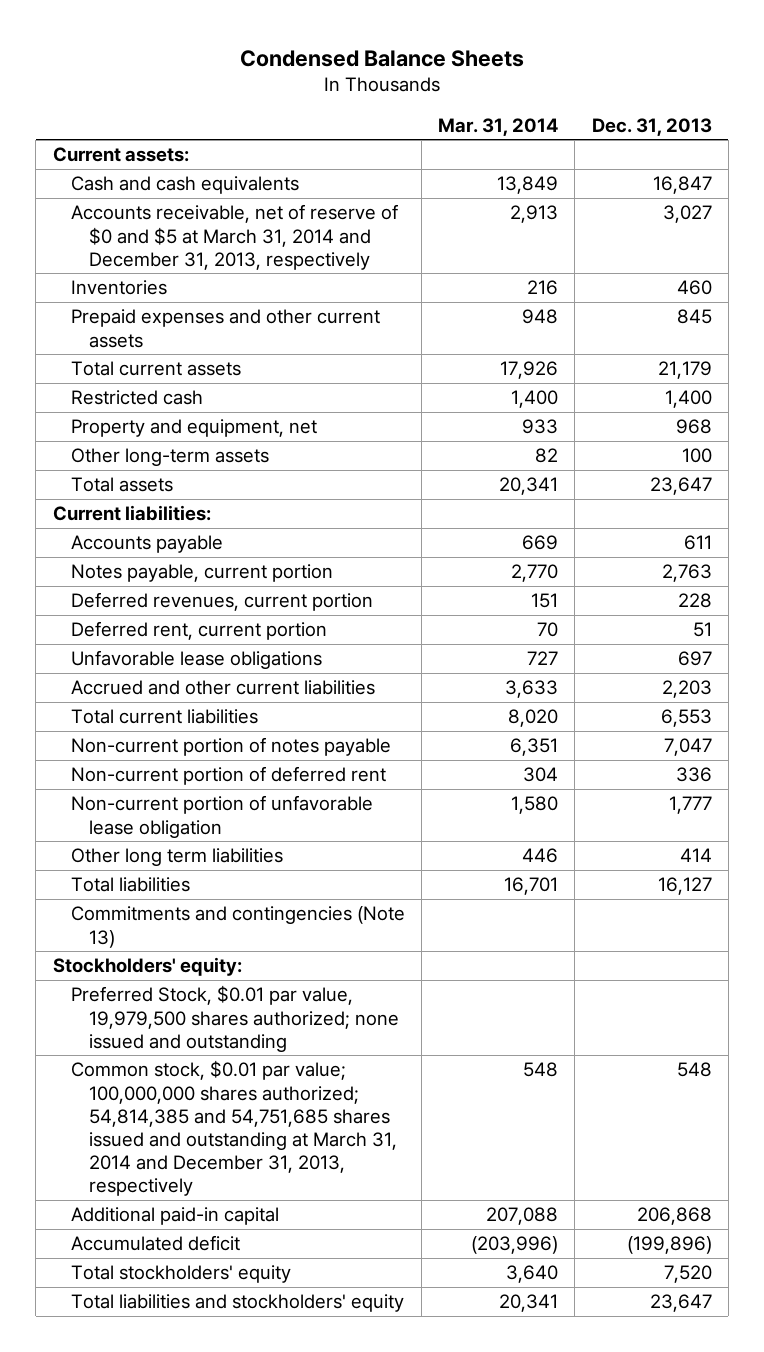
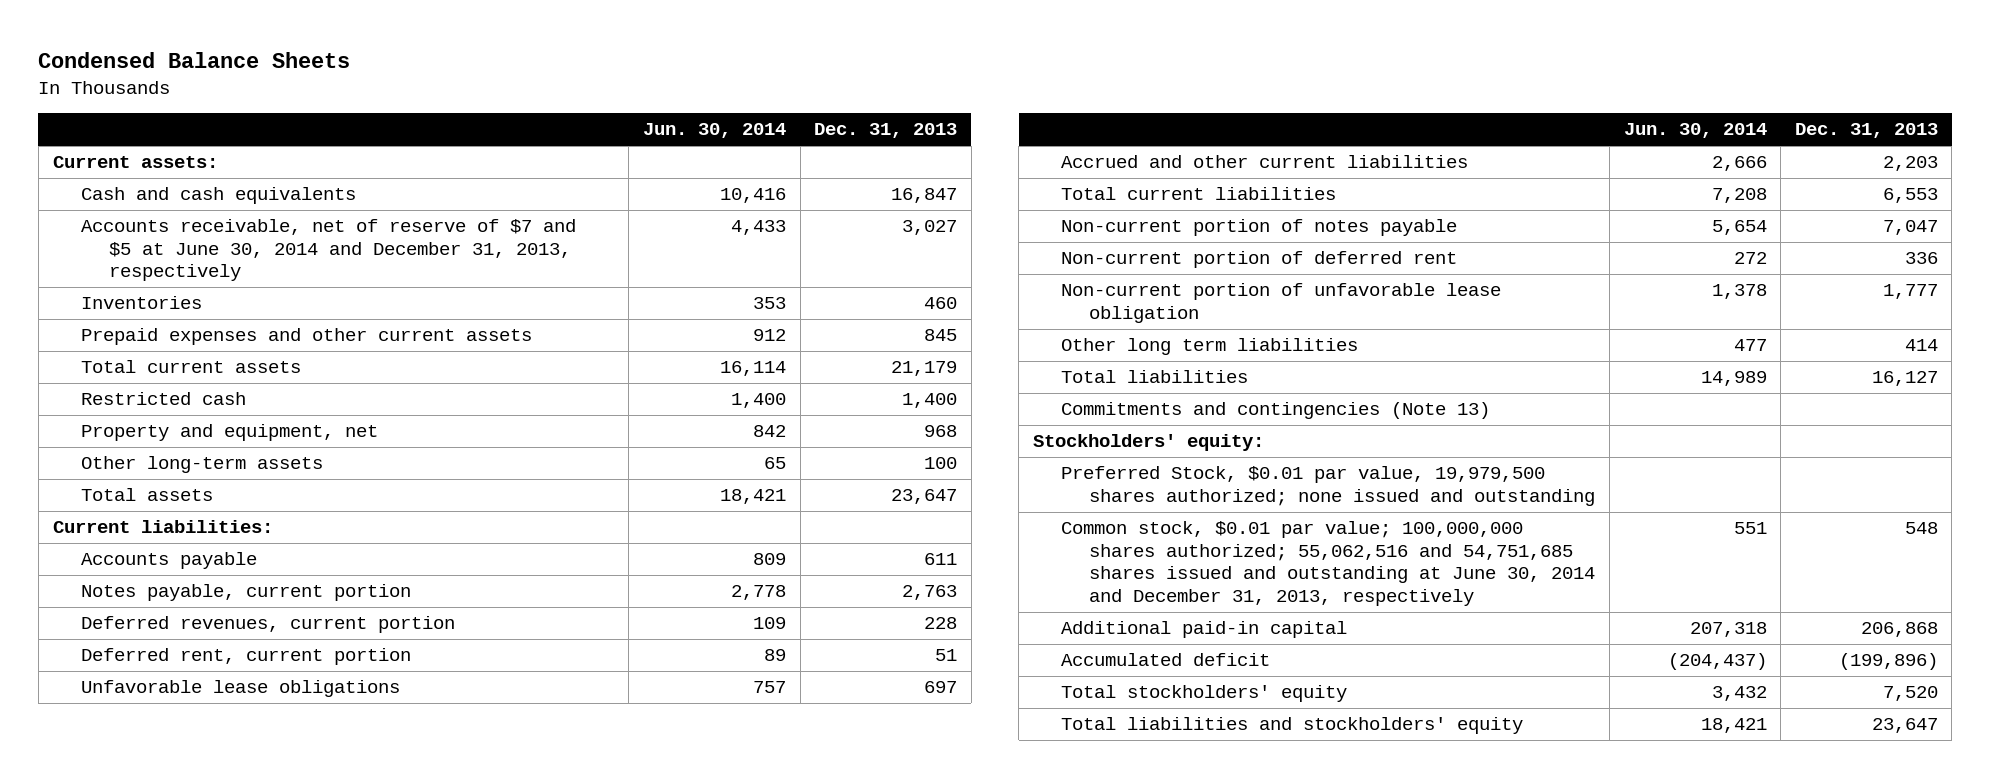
[438,117,559,136] Mar. 31, 2014 -> none
none -> [643,123,787,139] Jun. 30, 2014
[70,204,398,270] Accounts receivable, net of reserve of $0 and $5 at March 31, 2014 and December 31, 2013, respectively -> [80,219,576,282] Accounts receivable, net of reserve of $7 and $5 at June 30, 2014 and December 31, 2013, respectively
[70,1060,398,1197] Common stock, $0.01 par value; 100,000,000 shares authorized; 54,814,385 and 54,751,685 shares issued and outstanding at March 31, 2014 and December 31, 2013, respectively -> [1061,521,1596,606] Common stock, $0.01 par value; 100,000,000 shares authorized; 55,062,516 and 54,751,685 shares issued and outstanding at June 30, 2014 and December 31, 2013, respectively

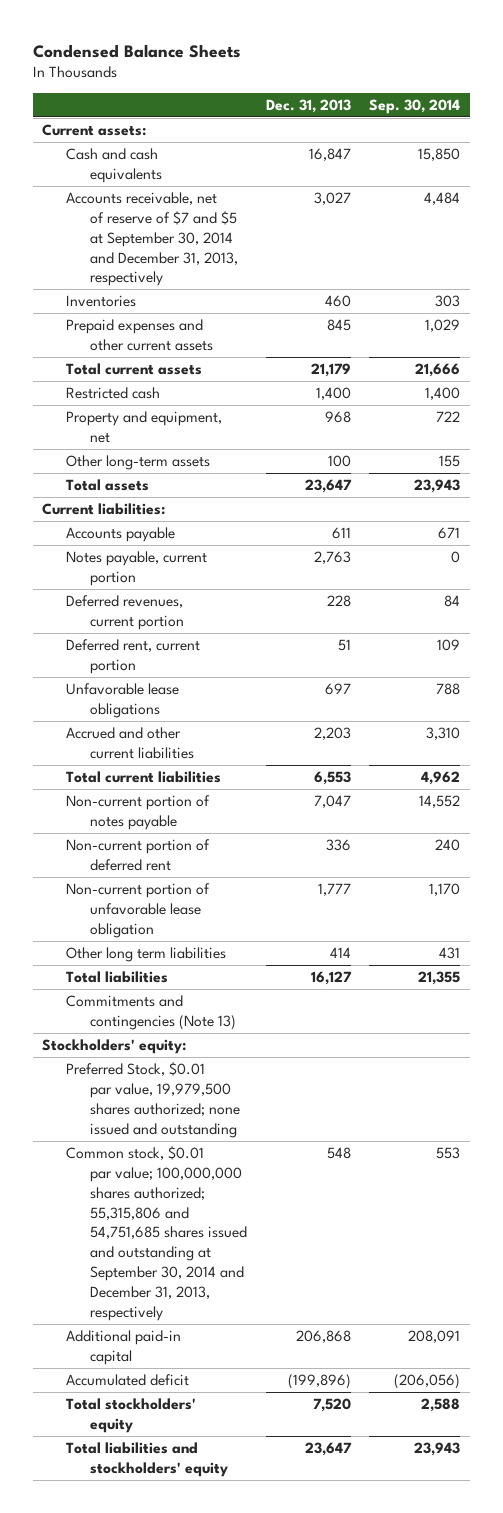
[643,123,787,139] Jun. 30, 2014 -> none
none -> [369,98,461,114] Sep. 30, 2014
[80,219,576,282] Accounts receivable, net of reserve of $7 and $5 at June 30, 2014 and December 31, 2013, respectively -> [66,192,239,287] Accounts receivable, net of reserve of $7 and $5 at September 30, 2014 and December 31, 2013, respectively
[1061,521,1596,606] Common stock, $0.01 par value; 100,000,000 shares authorized; 55,062,516 and 54,751,685 shares issued and outstanding at June 30, 2014 and December 31, 2013, respectively -> [66,1146,248,1321] Common stock, $0.01 par value; 100,000,000 shares authorized; 55,315,806 and 54,751,685 shares issued and outstanding at September 30, 2014 and December 31, 2013, respectively

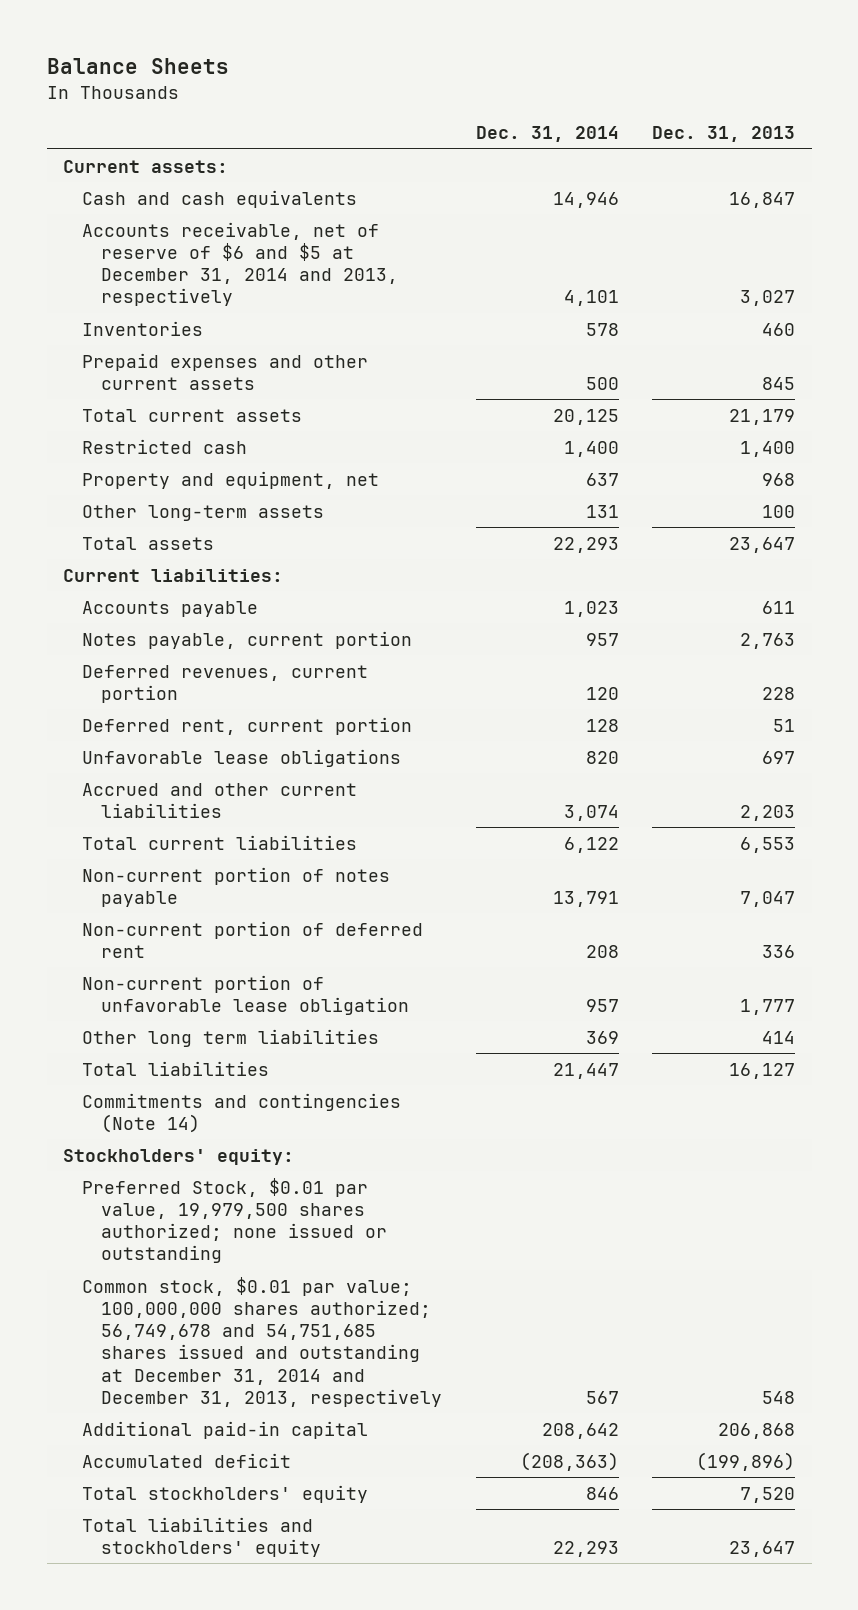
[33,43,242,58] Condensed Balance Sheets -> [46,58,229,75] Balance Sheets
[369,98,461,114] Sep. 30, 2014 -> none
none -> [475,126,619,143] Dec. 31, 2014
[66,192,239,287] Accounts receivable, net of reserve of $7 and $5 at September 30, 2014 and December 31, 2013, respectively -> [82,221,399,307] Accounts receivable, net of reserve of $6 and $5 at December 31, 2014 and 2013, respectively
[66,995,237,1030] Commitments and contingencies (Note 13) -> [82,1092,402,1133] Commitments and contingencies (Note 14)
[66,1062,241,1138] Preferred Stock, $0.01 par value, 19,979,500 shares authorized; none issued and outstanding -> [82,1177,388,1264] Preferred Stock, $0.01 par value, 19,979,500 shares authorized; none issued or outstanding
[66,1146,248,1321] Common stock, $0.01 par value; 100,000,000 shares authorized; 55,315,806 and 54,751,685 shares issued and outstanding at September 30, 2014 and December 31, 2013, respectively -> [82,1276,443,1407] Common stock, $0.01 par value; 100,000,000 shares authorized; 56,749,678 and 54,751,685 shares issued and outstanding at December 31, 2014 and December 31, 2013, respectively

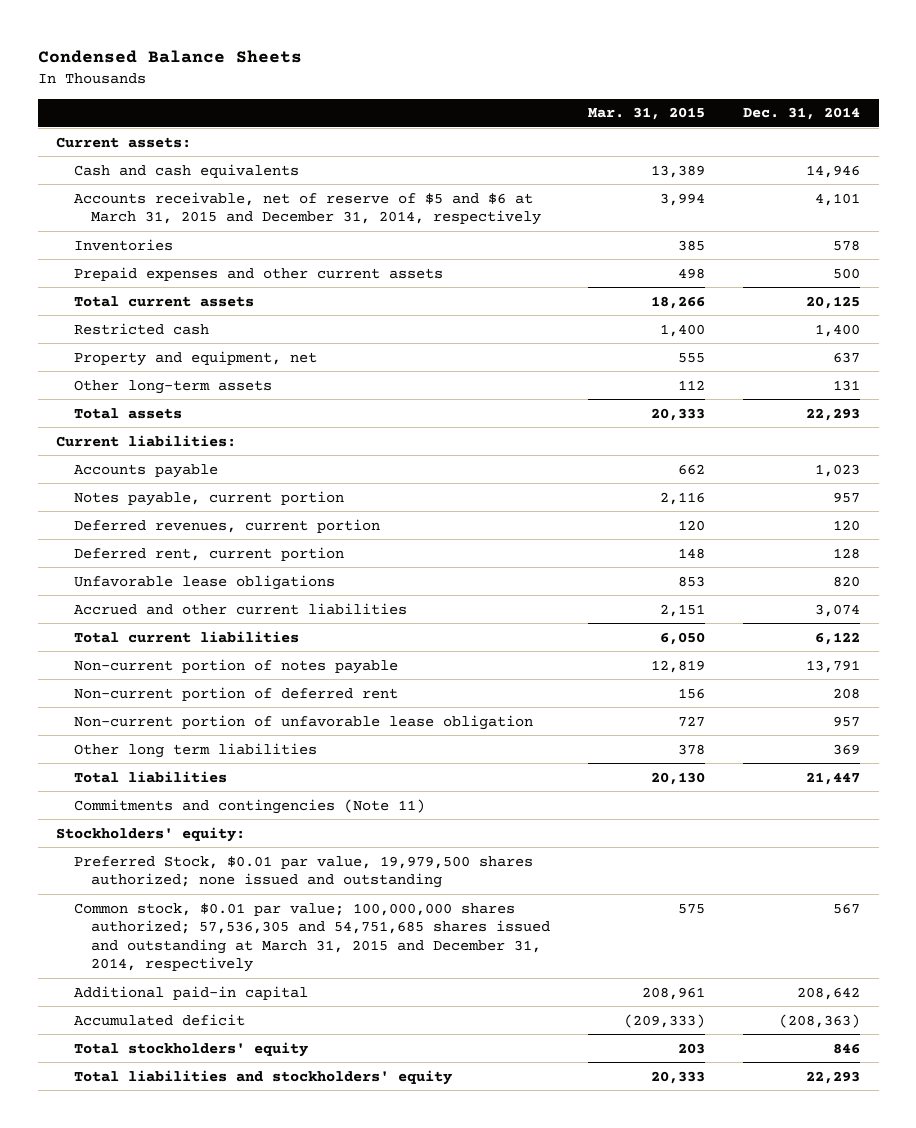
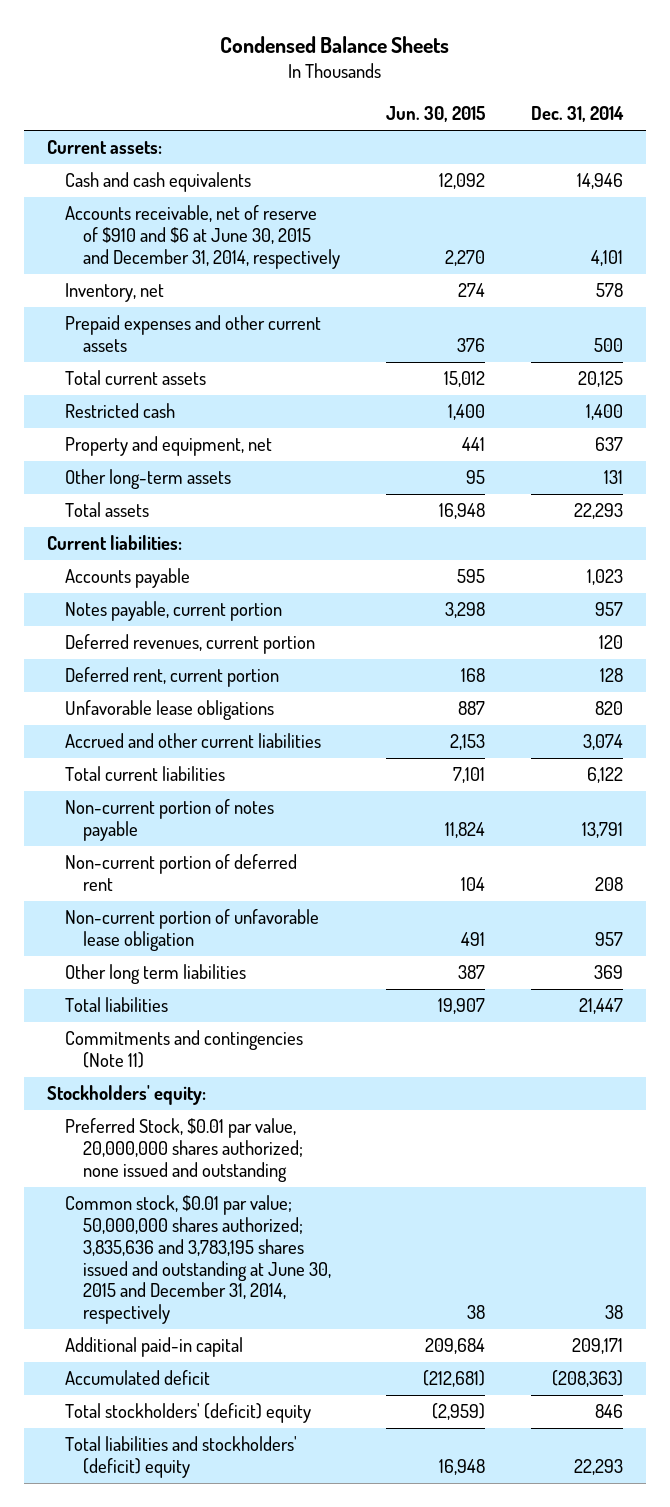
[588,107,706,121] Mar. 31, 2015 -> none
none -> [386,106,486,123] Jun. 30, 2015
[73,191,542,226] Accounts receivable, net of reserve of $5 and $6 at March 31, 2015 and December 31, 2014, respectively -> [65,205,341,269] Accounts receivable, net of reserve of $910 and $6 at June 30, 2015 and December 31, 2014, respectively
[73,238,173,251] Inventories -> [65,283,165,303] Inventory, net
[73,855,533,889] Preferred Stock, $0.01 par value, 19,979,500 shares authorized; none issued and outstanding -> [65,1118,304,1182] Preferred Stock, $0.01 par value, 20,000,000 shares authorized; none issued and outstanding
[73,902,551,973] Common stock, $0.01 par value; 100,000,000 shares authorized; 57,536,305 and 54,751,685 shares issued and outstanding at March 31, 2015 and December 31, 2014, respectively -> [65,1195,332,1325] Common stock, $0.01 par value; 50,000,000 shares authorized; 3,835,636 and 3,783,195 shares issued and outstanding at June 30, 2015 and December 31, 2014, respectively
[833,902,861,914] 567 -> [605,1305,624,1320] 38
[797,986,861,1000] 208,642 -> [572,1338,624,1355] 209,171
[73,1041,308,1057] Total stockholders' equity -> [65,1403,312,1424] Total stockholders' (deficit) equity
[73,1069,452,1085] Total liabilities and stockholders' equity -> [65,1436,298,1479] Total liabilities and stockholders' (deficit) equity

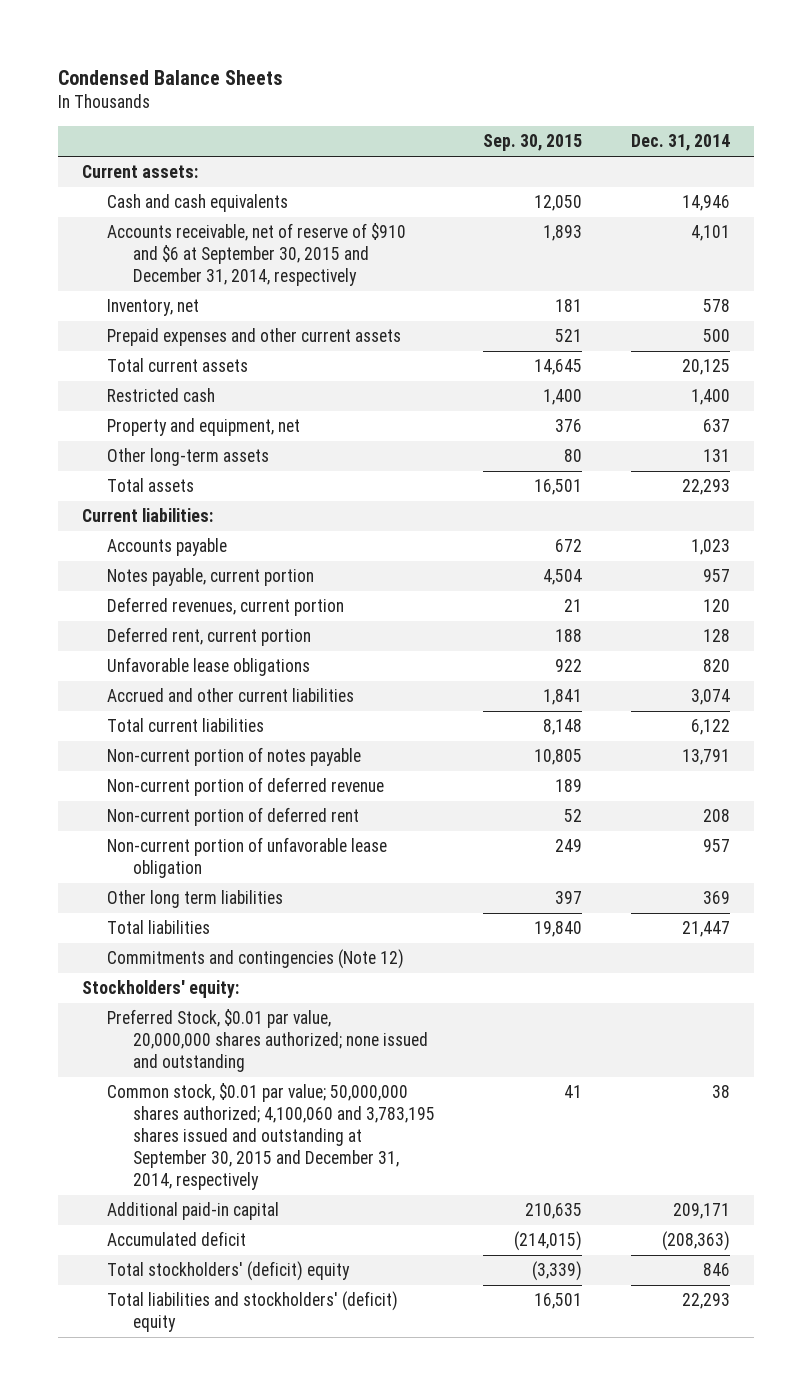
[386,106,486,123] Jun. 30, 2015 -> none
none -> [483,134,583,152] Sep. 30, 2015
[65,205,341,269] Accounts receivable, net of reserve of $910 and $6 at June 30, 2015 and December 31, 2014, respectively -> [107,223,407,287] Accounts receivable, net of reserve of $910 and $6 at September 30, 2015 and December 31, 2014, respectively
none -> [107,777,385,797] Non-current portion of deferred revenue
[65,1030,304,1069] Commitments and contingencies (Note 11) -> [107,949,405,970] Commitments and contingencies (Note 12)
[65,1195,332,1325] Common stock, $0.01 par value; 50,000,000 shares authorized; 3,835,636 and 3,783,195 shares issued and outstanding at June 30, 2015 and December 31, 2014, respectively -> [107,1083,435,1191] Common stock, $0.01 par value; 50,000,000 shares authorized; 4,100,060 and 3,783,195 shares issued and outstanding at September 30, 2015 and December 31, 2014, respectively

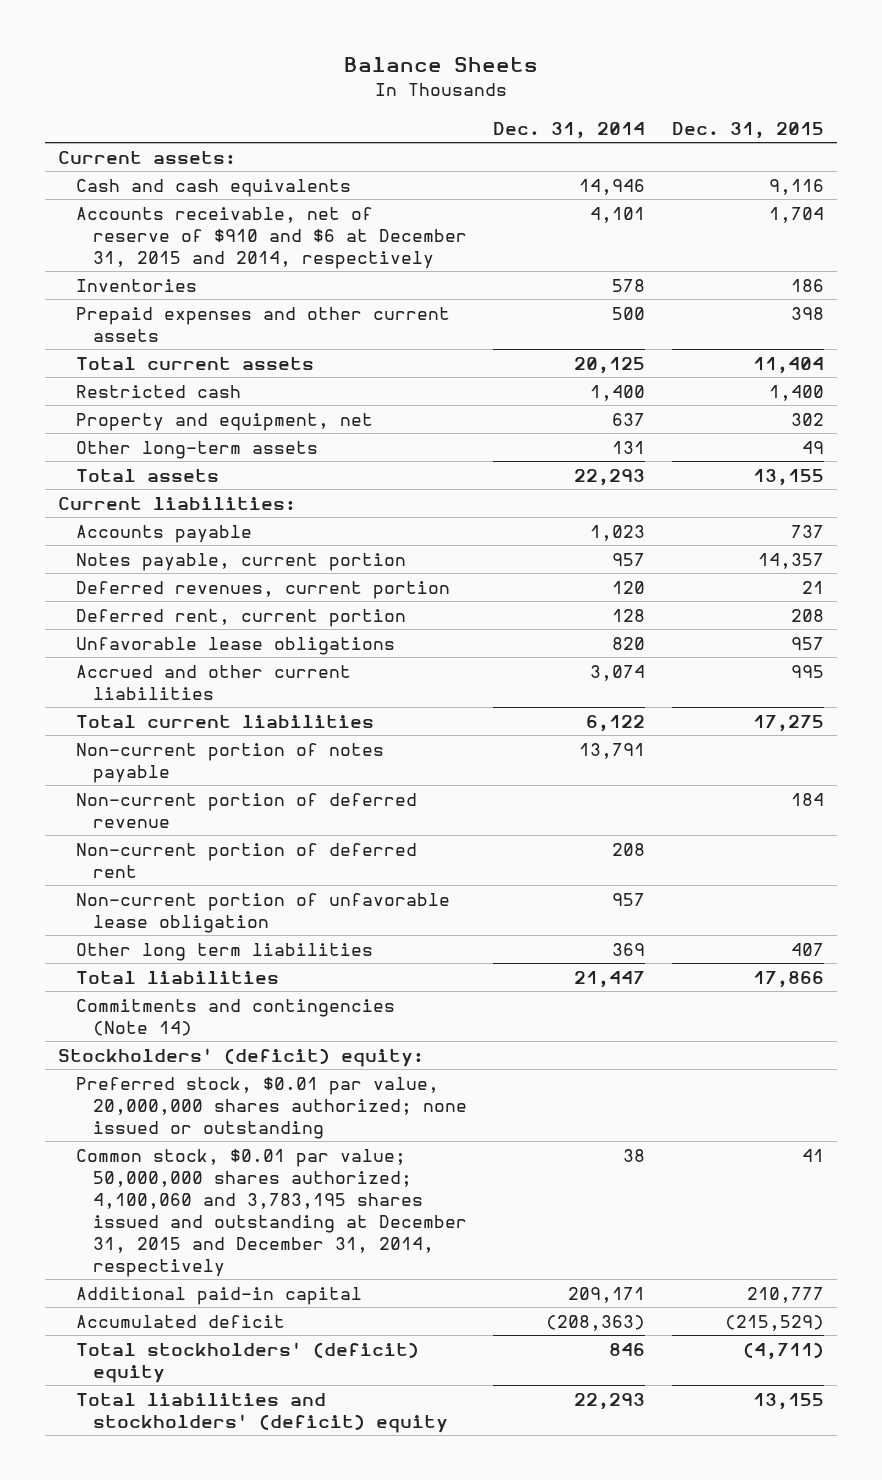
[57,69,283,85] Condensed Balance Sheets -> [344,57,539,73] Balance Sheets
[483,134,583,152] Sep. 30, 2015 -> none
none -> [671,121,824,139] Dec. 31, 2015
[107,223,407,287] Accounts receivable, net of reserve of $910 and $6 at September 30, 2015 and December 31, 2014, respectively -> [75,206,467,269] Accounts receivable, net of reserve of $910 and $6 at December 31, 2015 and 2014, respectively
[107,299,200,317] Inventory, net -> [75,278,197,292] Inventories
[107,949,405,970] Commitments and contingencies (Note 12) -> [75,998,395,1036] Commitments and contingencies (Note 14)
[81,980,239,999] Stockholders' equity: -> [58,1047,425,1067] Stockholders' (deficit) equity:
[107,1009,428,1073] Preferred Stock, $0.01 par value, 20,000,000 shares authorized; none issued and outstanding -> [75,1076,467,1139] Preferred stock, $0.01 par value, 20,000,000 shares authorized; none issued or outstanding
[107,1083,435,1191] Common stock, $0.01 par value; 50,000,000 shares authorized; 4,100,060 and 3,783,195 shares issued and outstanding at September 30, 2015 and December 31, 2014, respectively -> [75,1148,467,1277] Common stock, $0.01 par value; 50,000,000 shares authorized; 4,100,060 and 3,783,195 shares issued and outstanding at December 31, 2015 and December 31, 2014, respectively

